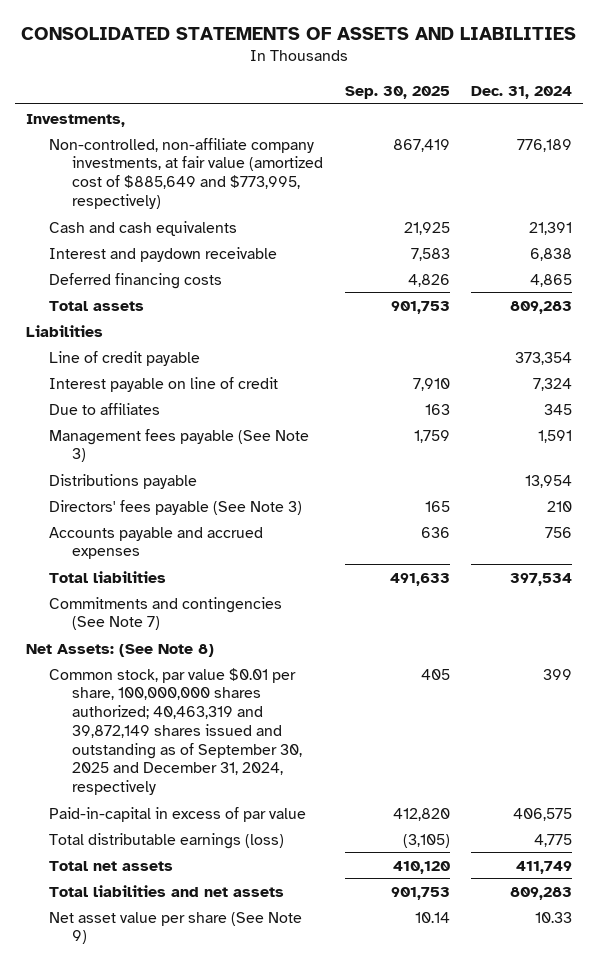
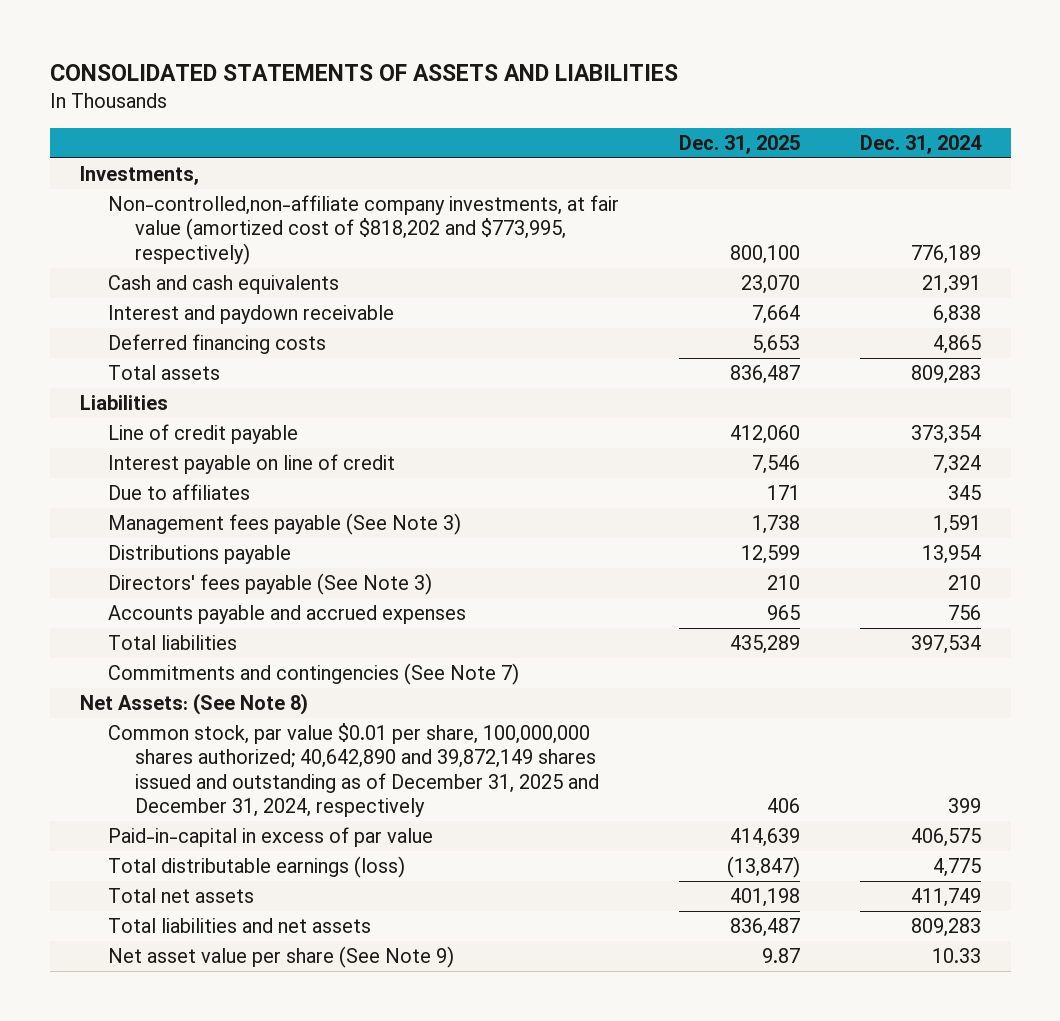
[344,86,450,100] Sep. 30, 2025 -> none
none -> [678,134,800,154] Dec. 31, 2025
[48,137,324,209] Non-controlled, non-affiliate company investments, at fair value (amortized cost of $885,649 and $773,995, respectively) -> [107,195,619,265] Non-controlled,non-affiliate company investments, at fair value (amortized cost of $818,202 and $773,995, respectively)
[48,667,303,796] Common stock, par value $0.01 per share, 100,000,000 shares authorized; 40,463,319 and 39,872,149 shares issued and outstanding as of September 30, 2025 and December 31, 2024, respectively -> [107,723,600,817] Common stock, par value $0.01 per share, 100,000,000 shares authorized; 40,642,890 and 39,872,149 shares issued and outstanding as of December 31, 2025 and December 31, 2024, respectively

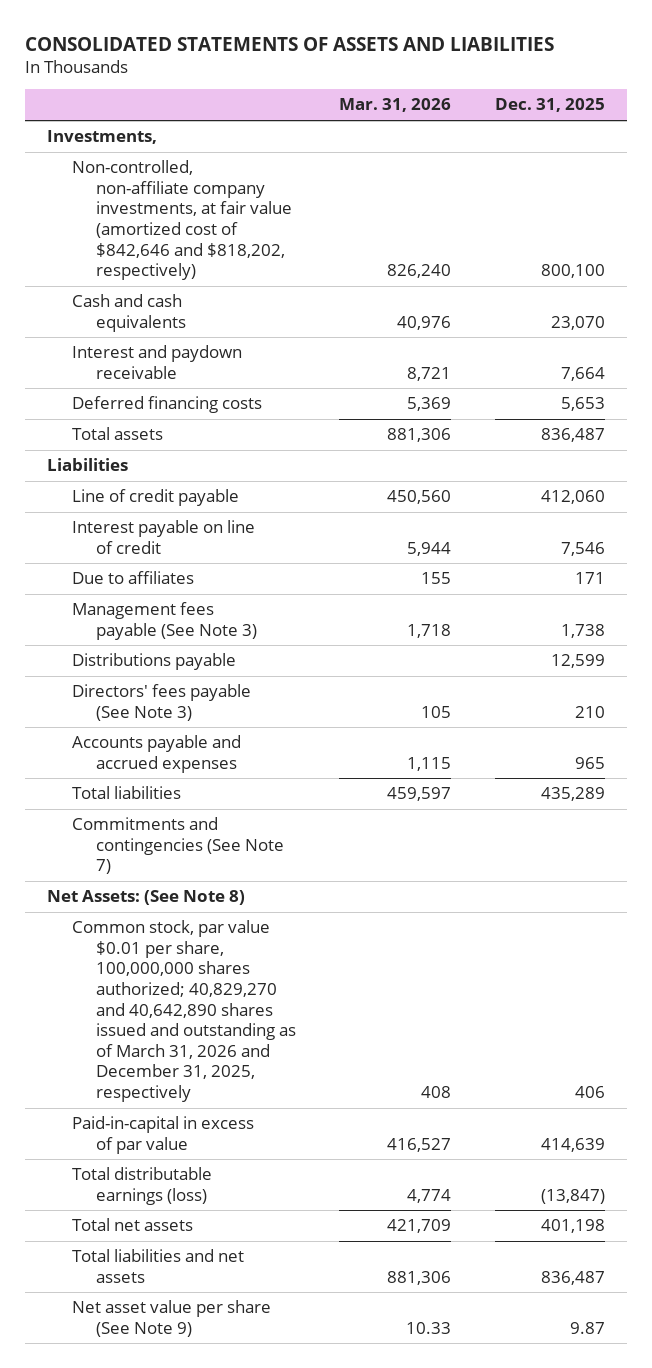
[859,134,982,154] Dec. 31, 2024 -> none
none -> [339,98,452,113] Mar. 31, 2026
[107,195,619,265] Non-controlled,non-affiliate company investments, at fair value (amortized cost of $818,202 and $773,995, respectively) -> [71,160,292,281] Non-controlled, non-affiliate company investments, at fair value (amortized cost of $842,646 and $818,202, respectively)
[107,723,600,817] Common stock, par value $0.01 per share, 100,000,000 shares authorized; 40,642,890 and 39,872,149 shares issued and outstanding as of December 31, 2025 and December 31, 2024, respectively -> [71,920,296,1102] Common stock, par value $0.01 per share, 100,000,000 shares authorized; 40,829,270 and 40,642,890 shares issued and outstanding as of March 31, 2026 and December 31, 2025, respectively

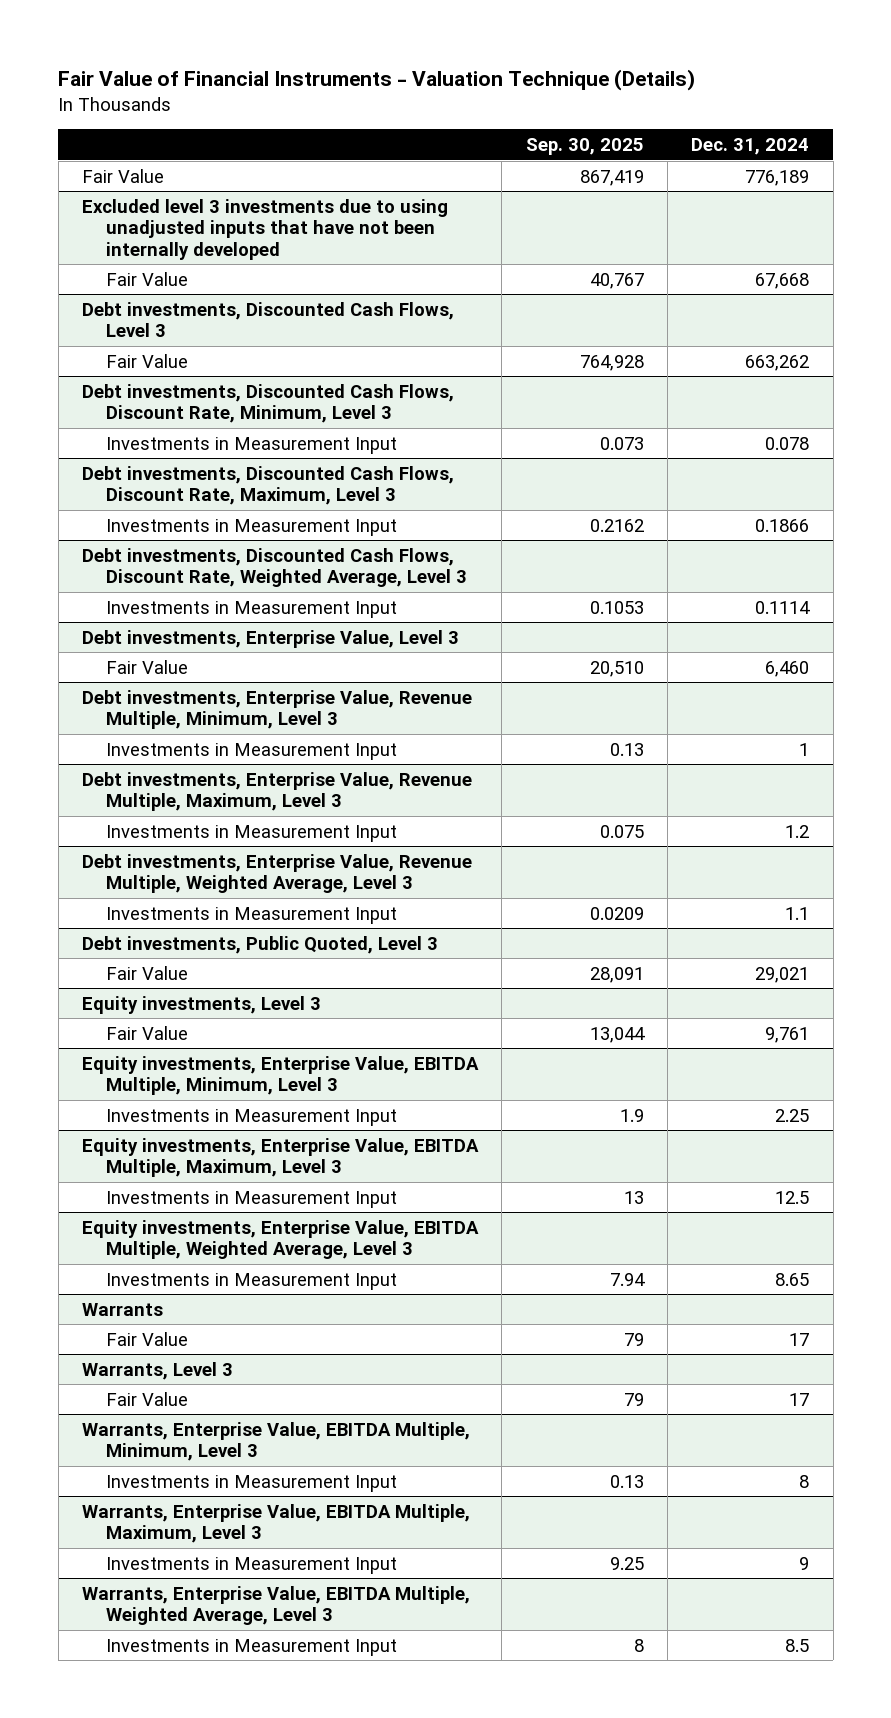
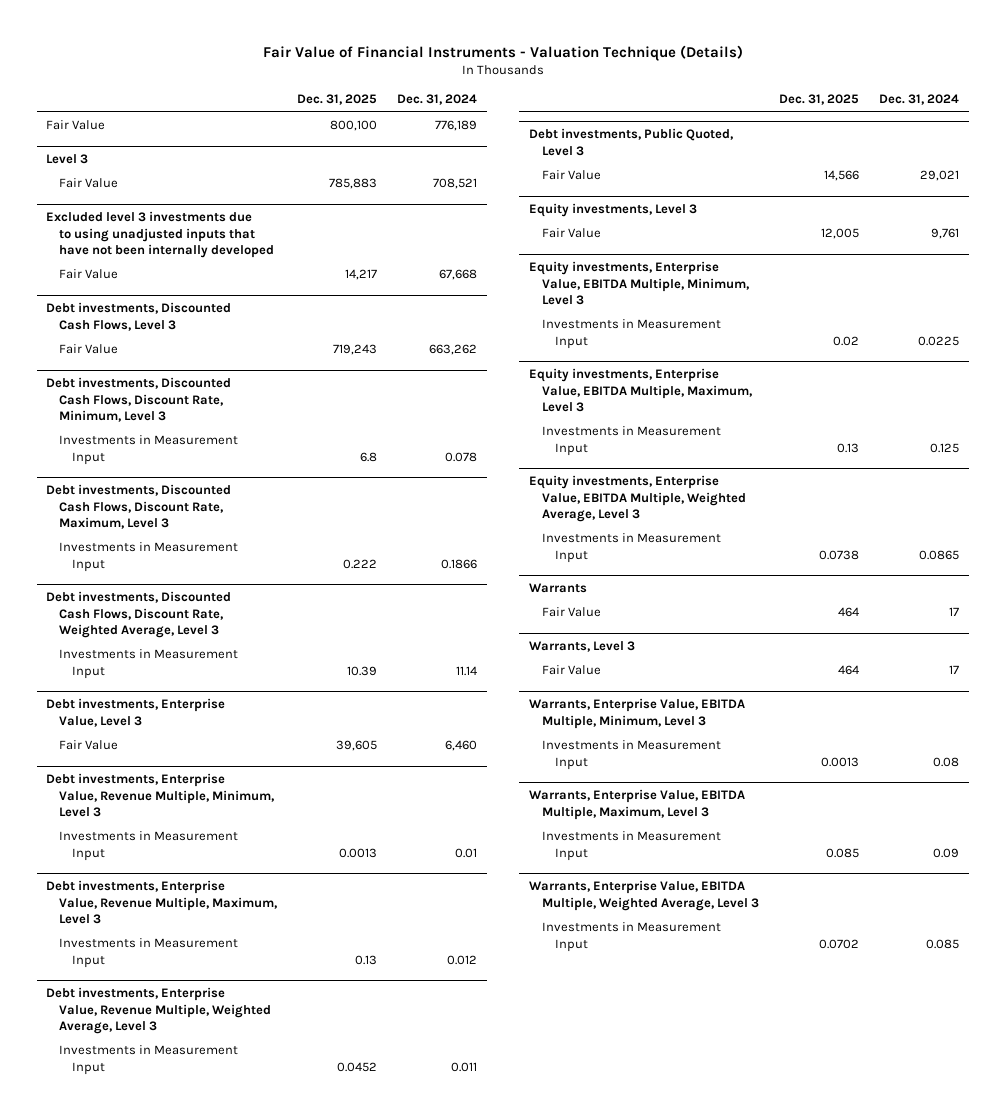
[525,138,644,156] Sep. 30, 2025 -> none
none -> [297,94,378,106] Dec. 31, 2025
none -> [46,153,89,164] Level 3
none -> [59,178,119,189] Fair Value
[755,600,811,614] 0.1114 -> [455,666,477,677] 11.14
[799,742,810,756] 1 -> [454,848,477,859] 0.01
[785,824,810,838] 1.2 -> [446,955,477,966] 0.012
[785,906,810,920] 1.1 -> [450,1062,477,1073] 0.011
[775,1108,810,1122] 2.25 -> [918,336,960,347] 0.0225
[775,1190,810,1204] 12.5 -> [930,443,960,454] 0.125
[775,1272,810,1286] 8.65 -> [919,550,960,561] 0.0865
[799,1474,810,1488] 8 -> [933,757,960,768] 0.08
[799,1556,810,1570] 9 -> [933,848,960,859] 0.09
[785,1638,810,1652] 8.5 -> [926,939,960,950] 0.085

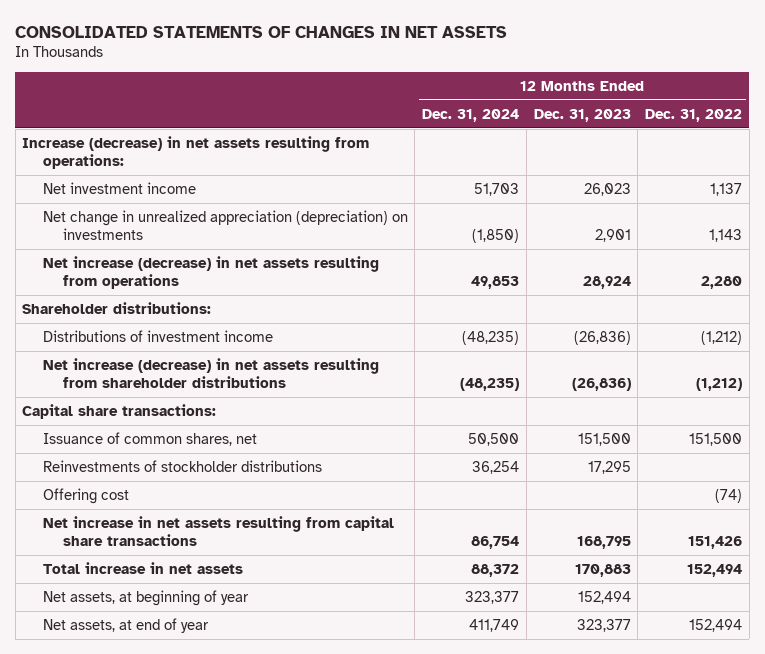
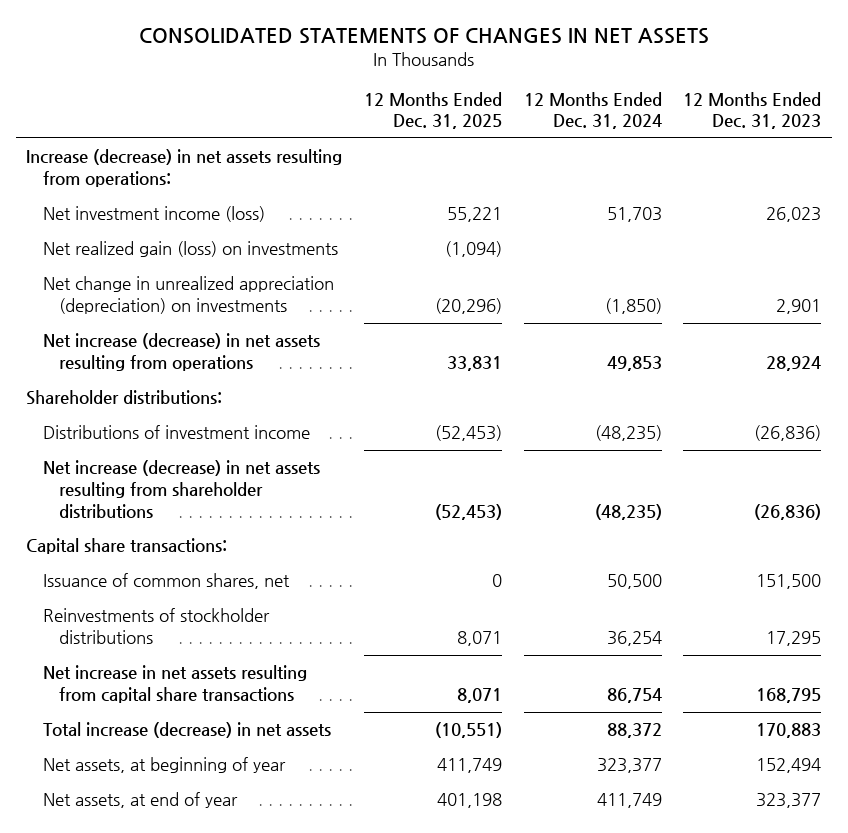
[645,108,743,122] Dec. 31, 2022 -> none
none -> [364,91,503,130] 12 Months Ended Dec. 31, 2025
[42,181,196,194] Net investment income -> [42,206,265,223] Net investment income (loss)
none -> [42,241,338,258] Net realized gain (loss) on investments
[42,487,129,504] Offering cost -> none
[42,561,243,574] Total increase in net assets -> [42,722,331,739] Total increase (decrease) in net assets

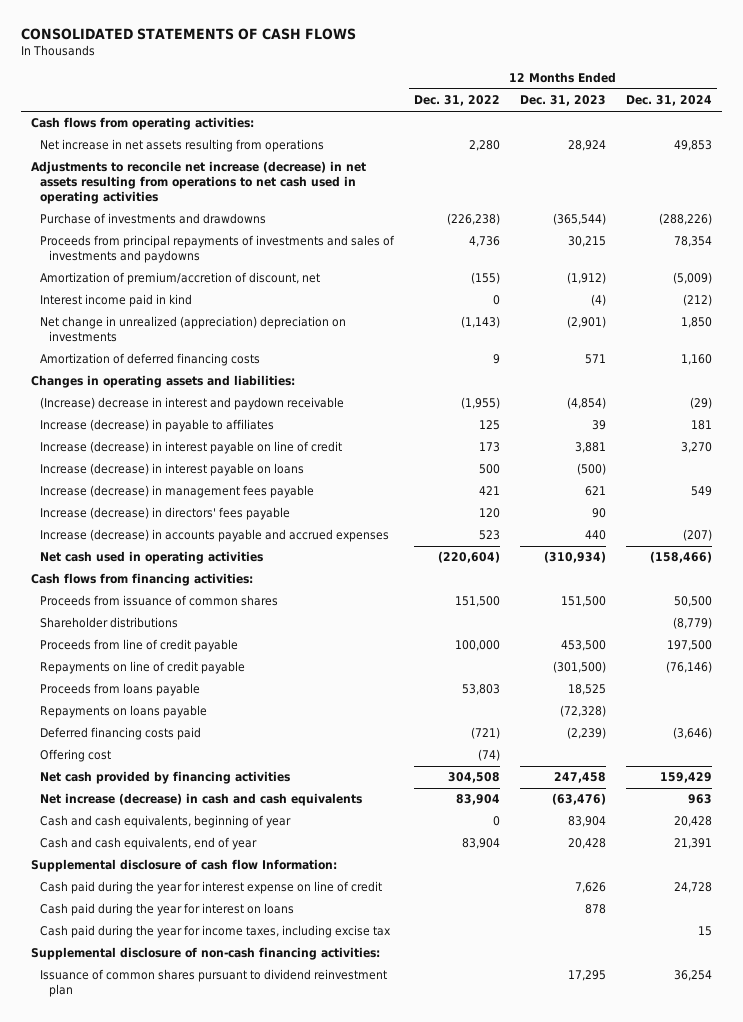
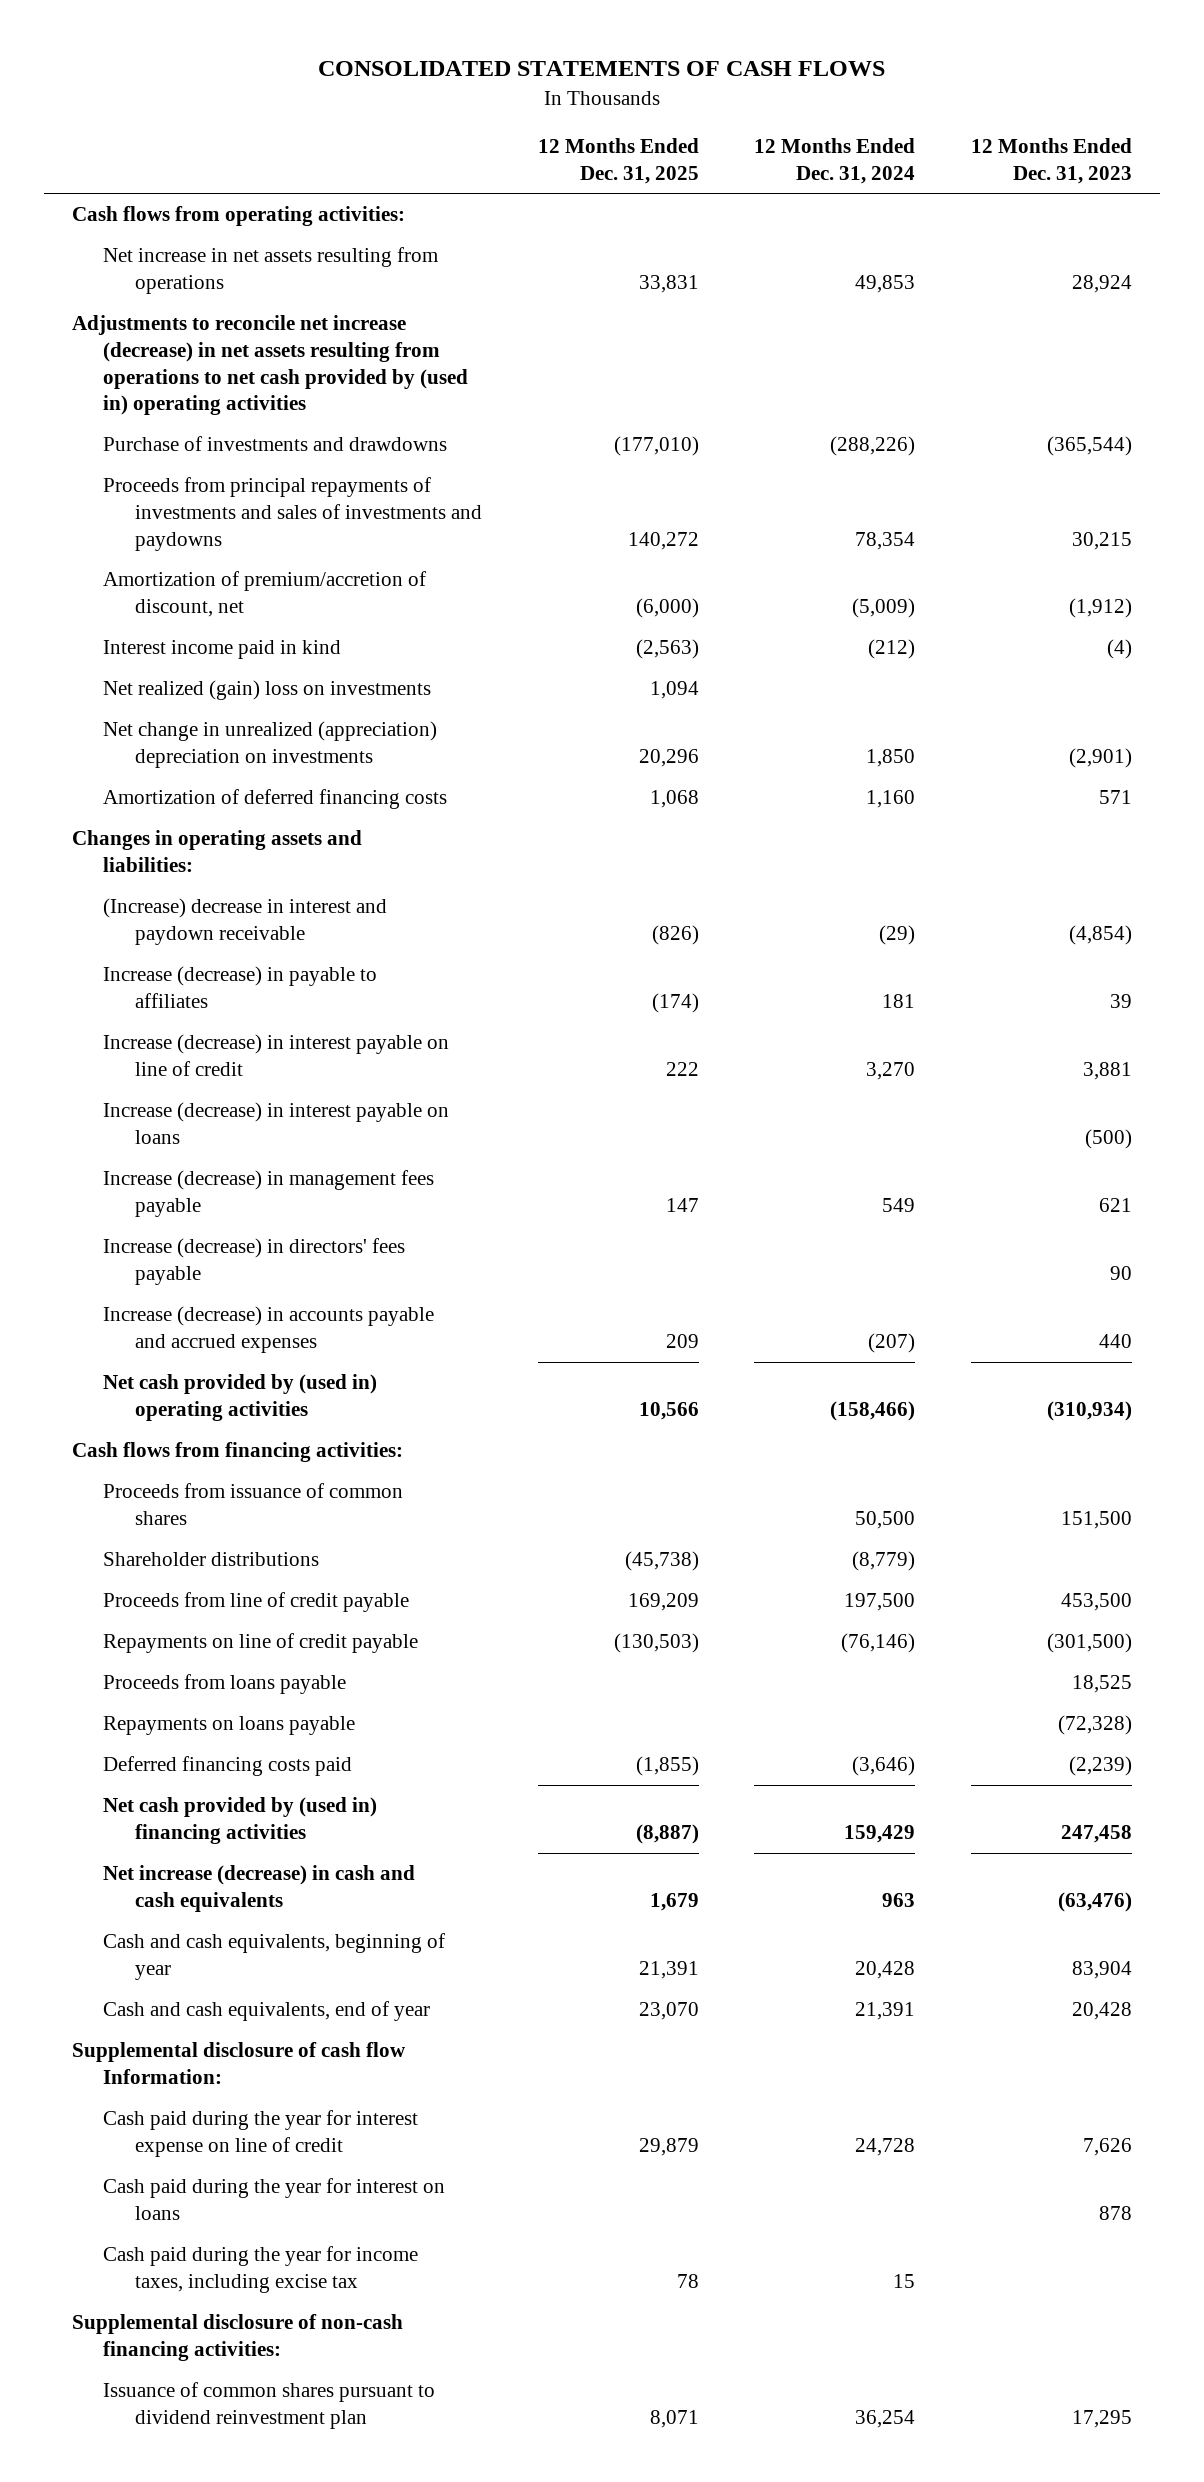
[414,95,501,107] Dec. 31, 2022 -> none
none -> [537,138,699,184] 12 Months Ended Dec. 31, 2025
[31,161,367,204] Adjustments to reconcile net increase (decrease) in net assets resulting from operations to net cash used in operating activities -> [71,315,469,416] Adjustments to reconcile net increase (decrease) in net assets resulting from operations to net cash provided by (used in) operating activities
none -> [103,680,432,701] Net realized (gain) loss on investments
[39,551,263,565] Net cash used in operating activities -> [103,1374,378,1421] Net cash provided by (used in) operating activities
[39,749,111,763] Offering cost -> none
[39,771,290,785] Net cash provided by financing activities -> [103,1797,378,1844] Net cash provided by (used in) financing activities

